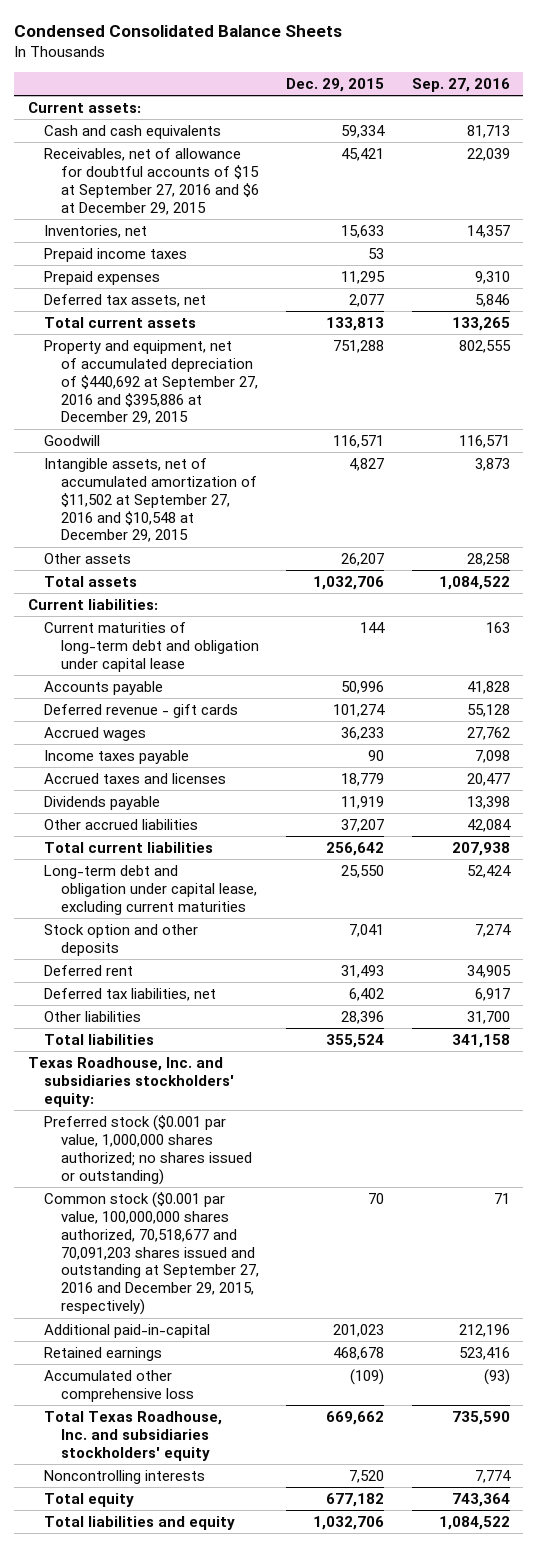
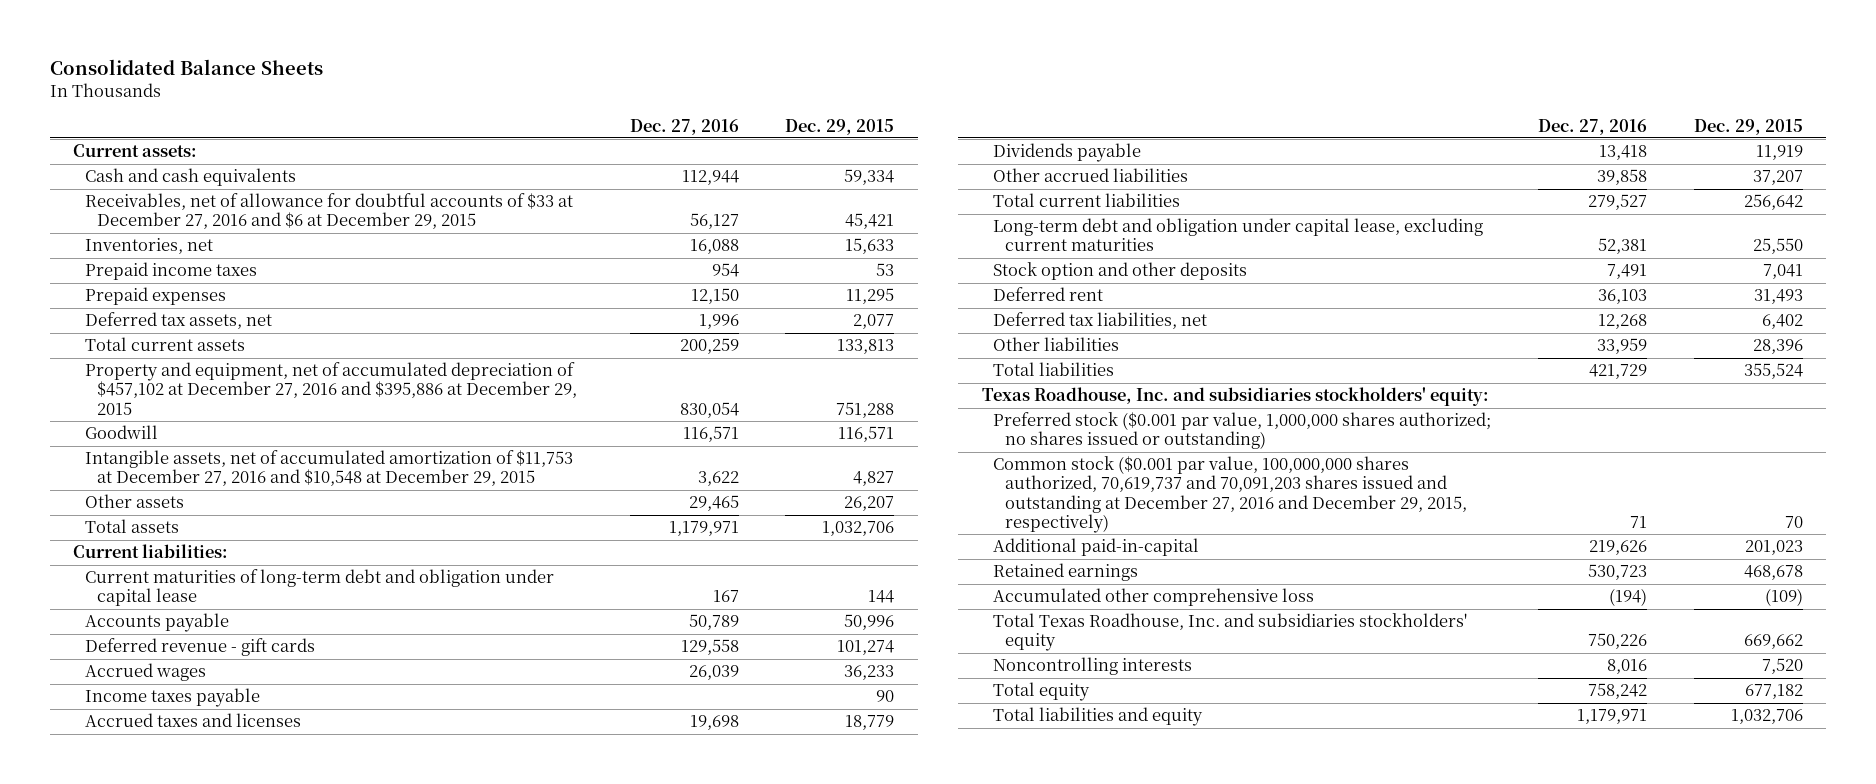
[14,25,343,38] Condensed Consolidated Balance Sheets -> [49,59,323,76] Consolidated Balance Sheets
[411,77,510,92] Sep. 27, 2016 -> none
none -> [629,118,739,135] Dec. 27, 2016
[44,147,260,215] Receivables, net of allowance for doubtful accounts of $15 at September 27, 2016 and $6 at December 29, 2015 -> [84,193,573,230] Receivables, net of allowance for doubtful accounts of $33 at December 27, 2016 and $6 at December 29, 2015
[44,339,259,425] Property and equipment, net of accumulated depreciation of $440,692 at September 27, 2016 and $395,886 at December 29, 2015 -> [84,362,577,415] Property and equipment, net of accumulated depreciation of $457,102 at December 27, 2016 and $395,886 at December 29, 2015
[44,457,258,543] Intangible assets, net of accumulated amortization of $11,502 at September 27, 2016 and $10,548 at December 29, 2015 -> [84,450,573,487] Intangible assets, net of accumulated amortization of $11,753 at December 27, 2016 and $10,548 at December 29, 2015
[44,1191,260,1316] Common stock ($0.001 par value, 100,000,000 shares authorized, 70,518,677 and 70,091,203 shares issued and outstanding at September 27, 2016 and December 29, 2015, respectively) -> [993,456,1468,533] Common stock ($0.001 par value, 100,000,000 shares authorized, 70,619,737 and 70,091,203 shares issued and outstanding at December 27, 2016 and December 29, 2015, respectively)

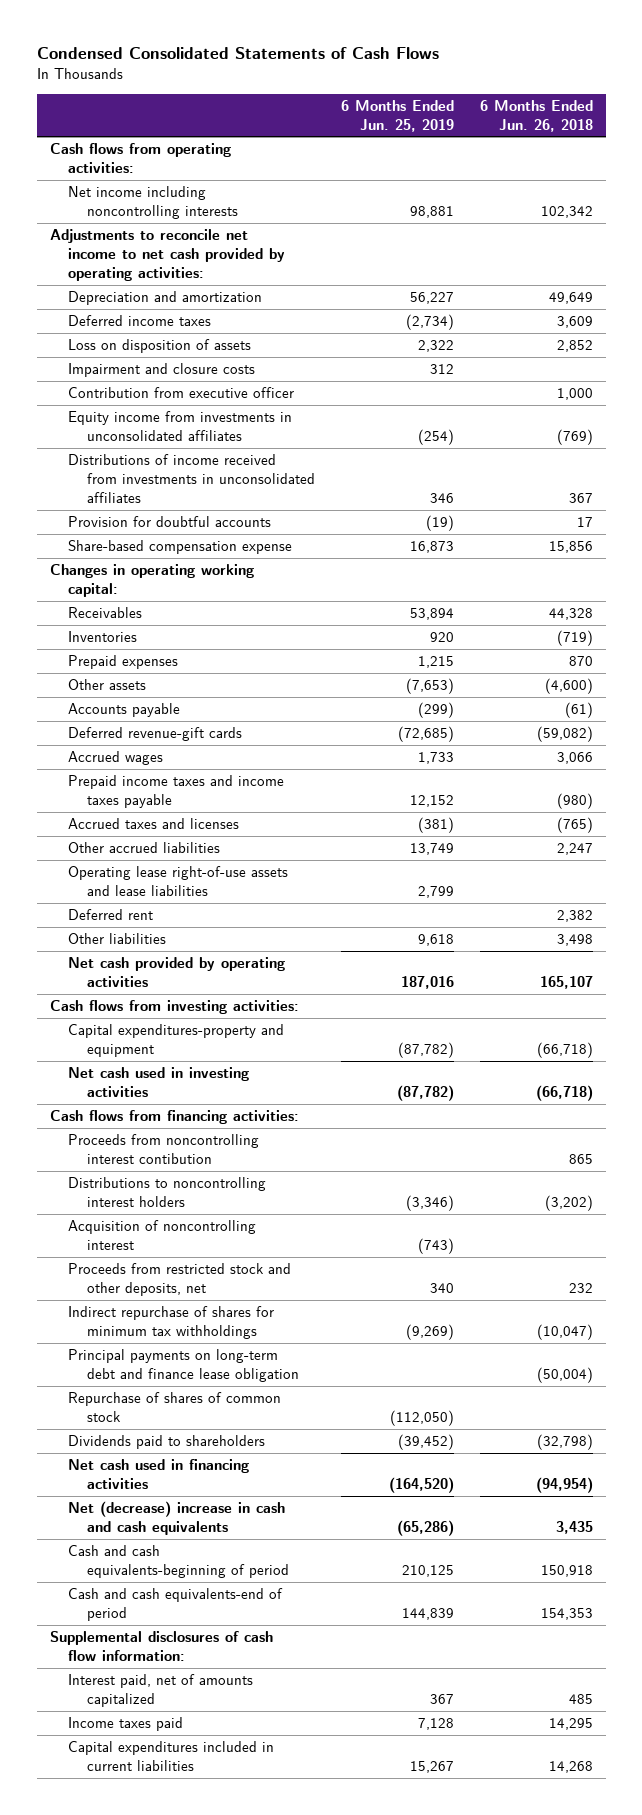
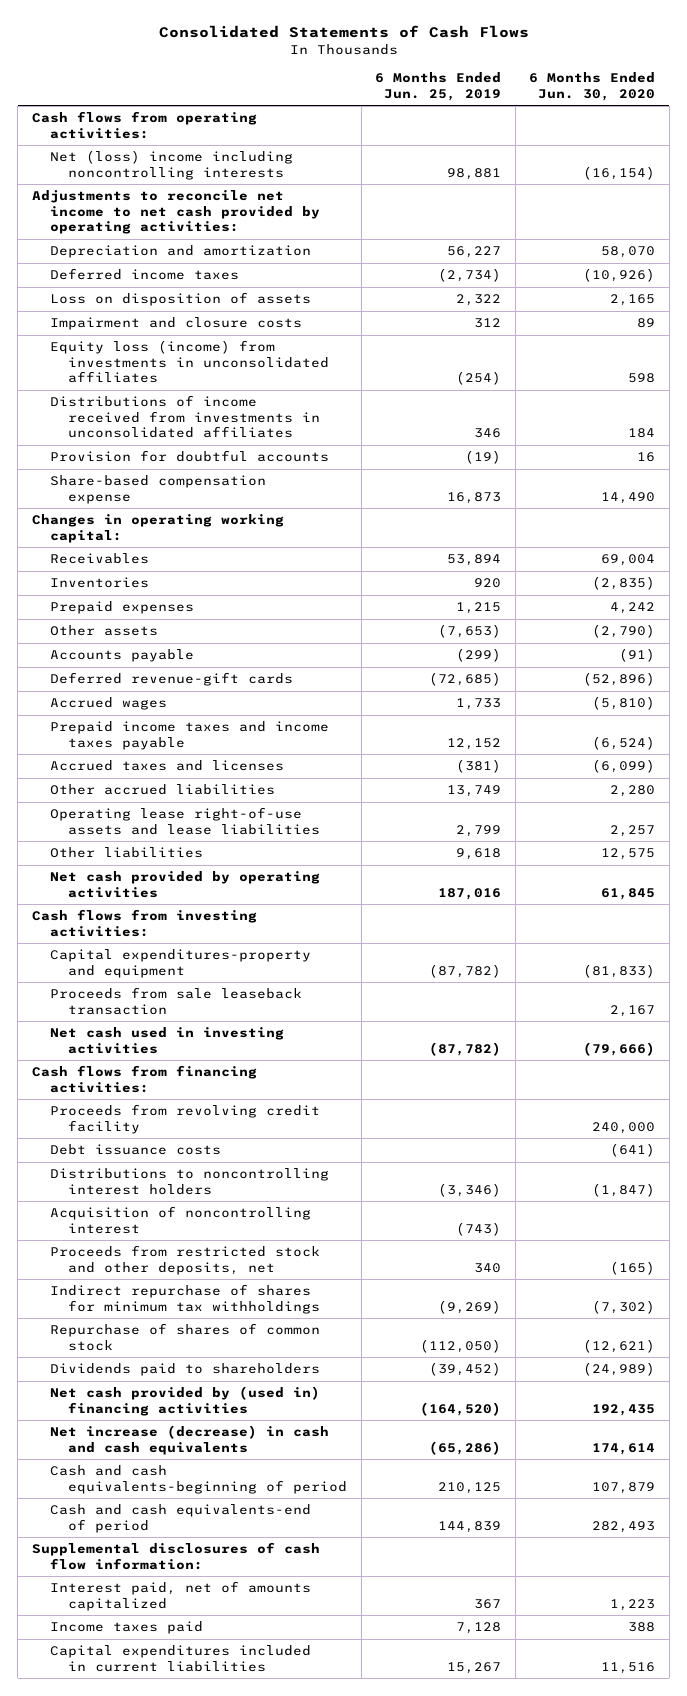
[36,47,439,60] Condensed Consolidated Statements of Cash Flows -> [158,25,529,39] Consolidated Statements of Cash Flows
[479,99,593,132] 6 Months Ended Jun. 26, 2018 -> none
none -> [529,72,656,101] 6 Months Ended Jun. 30, 2020
[68,186,239,219] Net income including noncontrolling interests -> [50,150,294,180] Net (loss) income including noncontrolling interests
[68,387,295,399] Contribution from executive officer -> none
[68,411,293,441] Equity income from investments in unconsolidated affiliates -> [50,340,330,384] Equity loss (income) from investments in unconsolidated affiliates
[68,909,154,921] Deferred rent -> none
none -> [50,987,303,1015] Proceeds from sale leaseback transaction
[68,1134,260,1164] Proceeds from noncontrolling interest contibution -> none
none -> [50,1104,321,1134] Proceeds from revolving credit facility
none -> [50,1144,222,1156] Debt issuance costs
[68,1349,300,1382] Principal payments on long-term debt and finance lease obligation -> none
[68,1459,250,1489] Net cash used in financing activities -> [50,1386,321,1416] Net cash provided by (used in) financing activities
[68,1501,286,1535] Net (decrease) increase in cash and cash equivalents -> [50,1425,330,1455] Net increase (decrease) in cash and cash equivalents

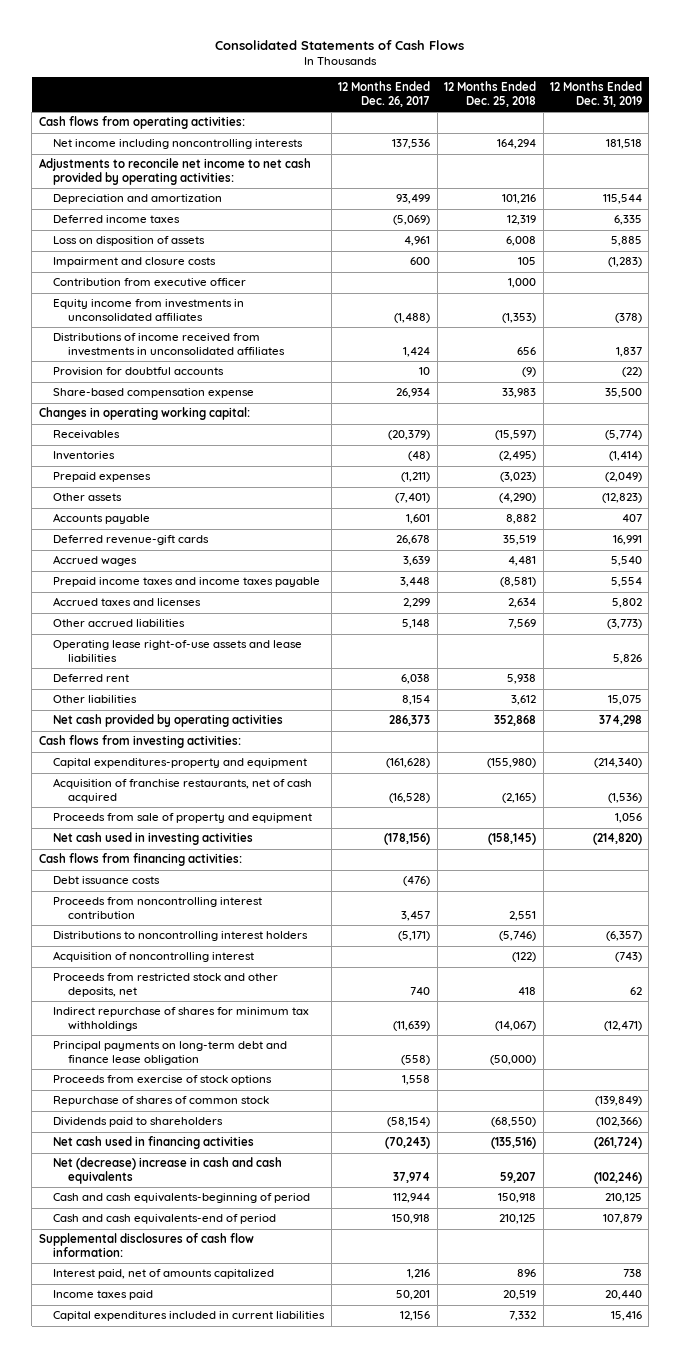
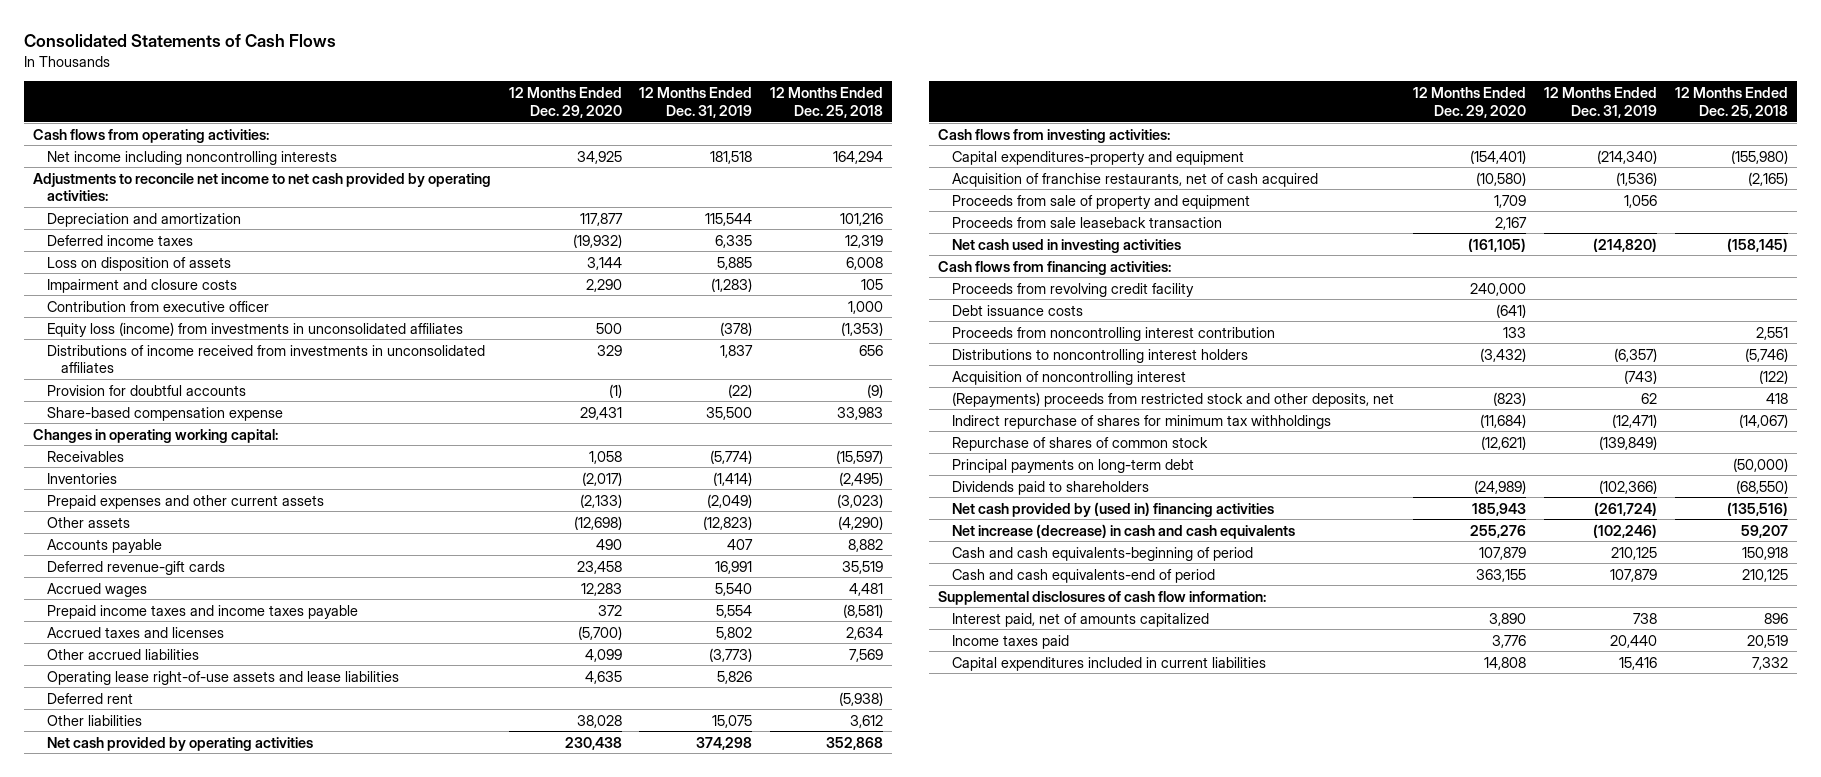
[338,81,431,107] 12 Months Ended Dec. 26, 2017 -> none
none -> [508,86,622,118] 12 Months Ended Dec. 29, 2020
[53,299,245,322] Equity income from investments in unconsolidated affiliates -> [47,321,464,337] Equity loss (income) from investments in unconsolidated affiliates
[53,472,152,483] Prepaid expenses -> [47,494,325,509] Prepaid expenses and other current assets
[507,674,537,685] 5,938 -> [839,691,884,706] (5,938)
none -> [952,216,1223,228] Proceeds from sale leaseback transaction
none -> [952,282,1195,297] Proceeds from revolving credit facility
[53,973,279,998] Proceeds from restricted stock and other deposits, net -> [952,391,1395,407] (Repayments) proceeds from restricted stock and other deposits, net
[53,1041,288,1066] Principal payments on long-term debt and finance lease obligation -> none
[53,1075,273,1086] Proceeds from exercise of stock options -> none
none -> [952,458,1195,473] Principal payments on long-term debt
[53,1136,255,1150] Net cash used in financing activities -> [952,501,1275,517] Net cash provided by (used in) financing activities
[53,1157,283,1185] Net (decrease) increase in cash and cash equivalents -> [952,523,1296,539] Net increase (decrease) in cash and cash equivalents

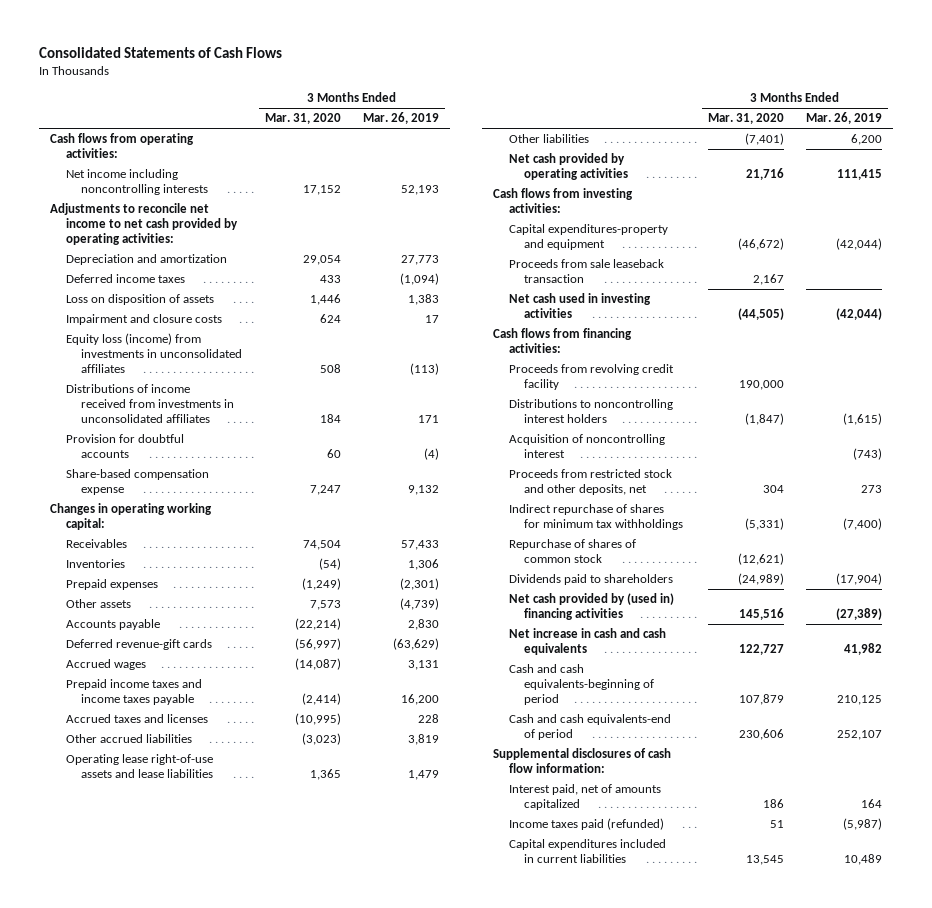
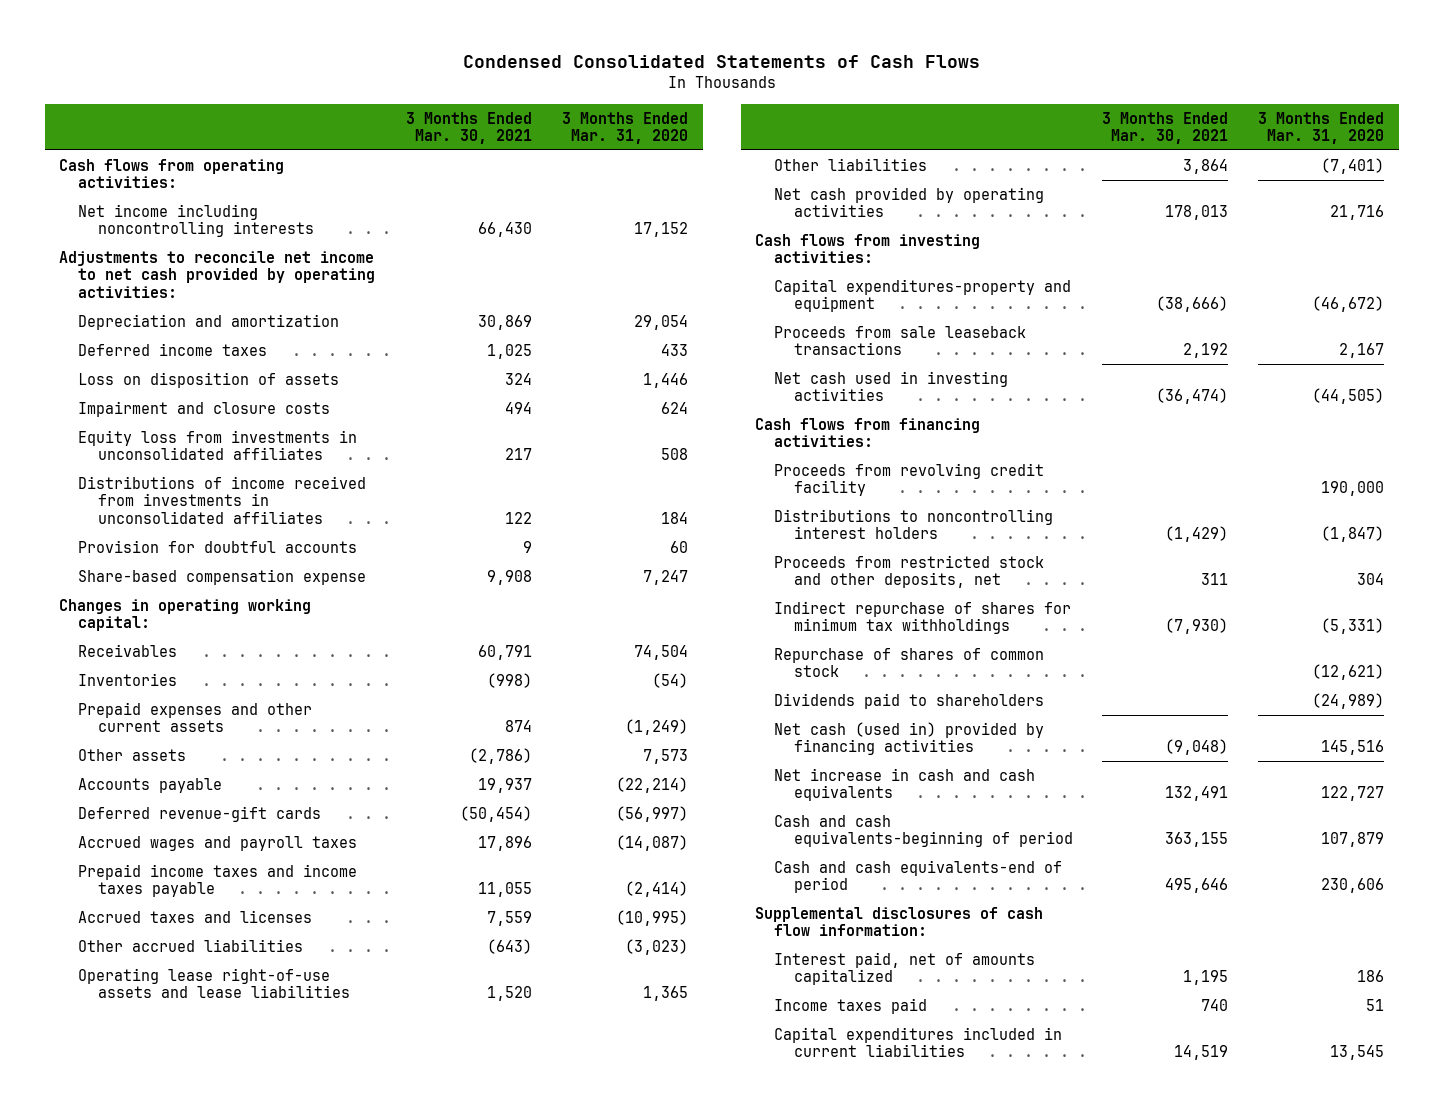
[38,47,282,59] Consolidated Statements of Cash Flows -> [462,55,980,69] Condensed Consolidated Statements of Cash Flows
[363,112,440,125] Mar. 26, 2019 -> none
none -> [406,111,533,144] 3 Months Ended Mar. 30, 2021
[65,333,243,373] Equity loss (income) from investments in unconsolidated affiliates -> [78,429,358,461] Equity loss from investments in unconsolidated affiliates
[65,579,158,591] Prepaid expenses -> [78,701,313,733] Prepaid expenses and other current assets
[65,659,146,671] Accrued wages -> [78,835,358,851] Accrued wages and payroll taxes
[508,259,664,283] Proceeds from sale leaseback transaction -> [774,325,1027,356] Proceeds from sale leaseback transactions
[508,434,665,458] Acquisition of noncontrolling interest -> none
[508,593,674,620] Net cash provided by (used in) financing activities -> [774,721,1045,756] Net cash (used in) provided by financing activities
[508,818,664,831] Income taxes paid (refunded) -> [774,997,928,1014] Income taxes paid

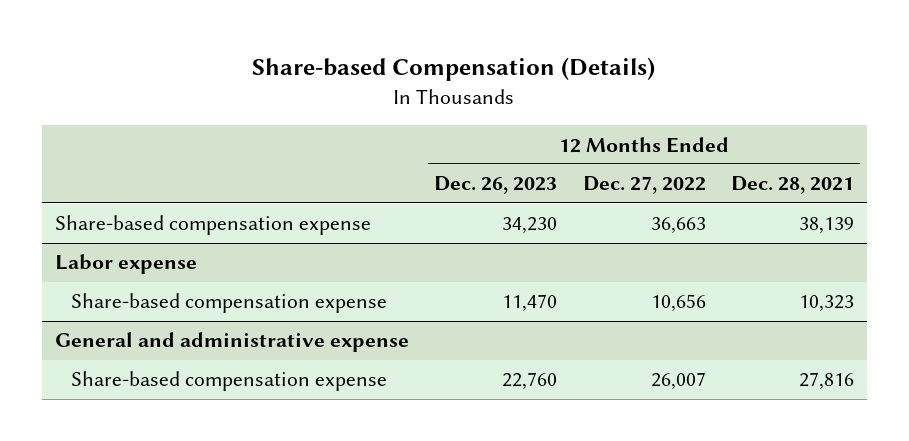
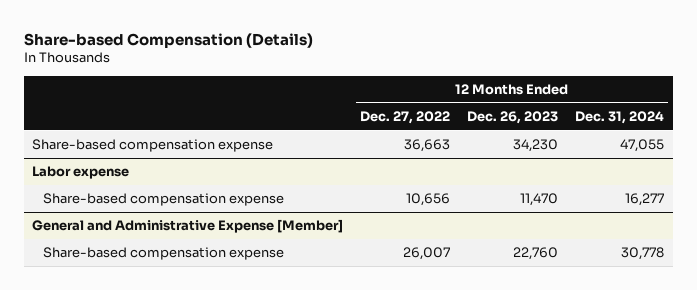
[730,176,854,195] Dec. 28, 2021 -> none
none -> [575,110,665,124] Dec. 31, 2024
[54,332,409,353] General and administrative expense -> [32,219,344,234] General and Administrative Expense [Member]

